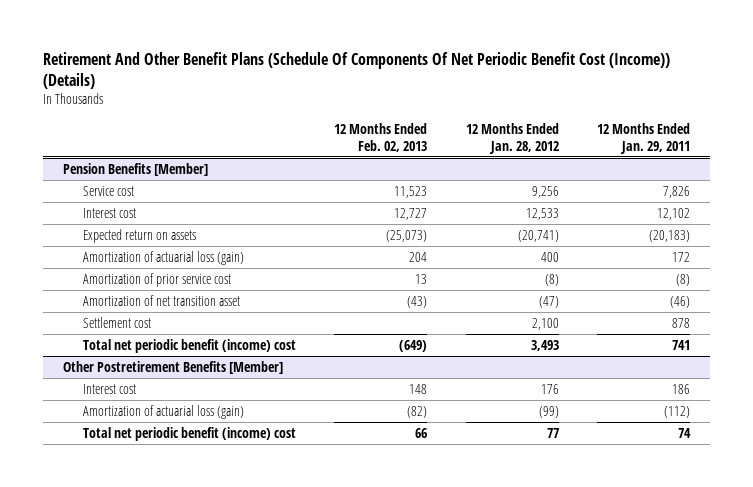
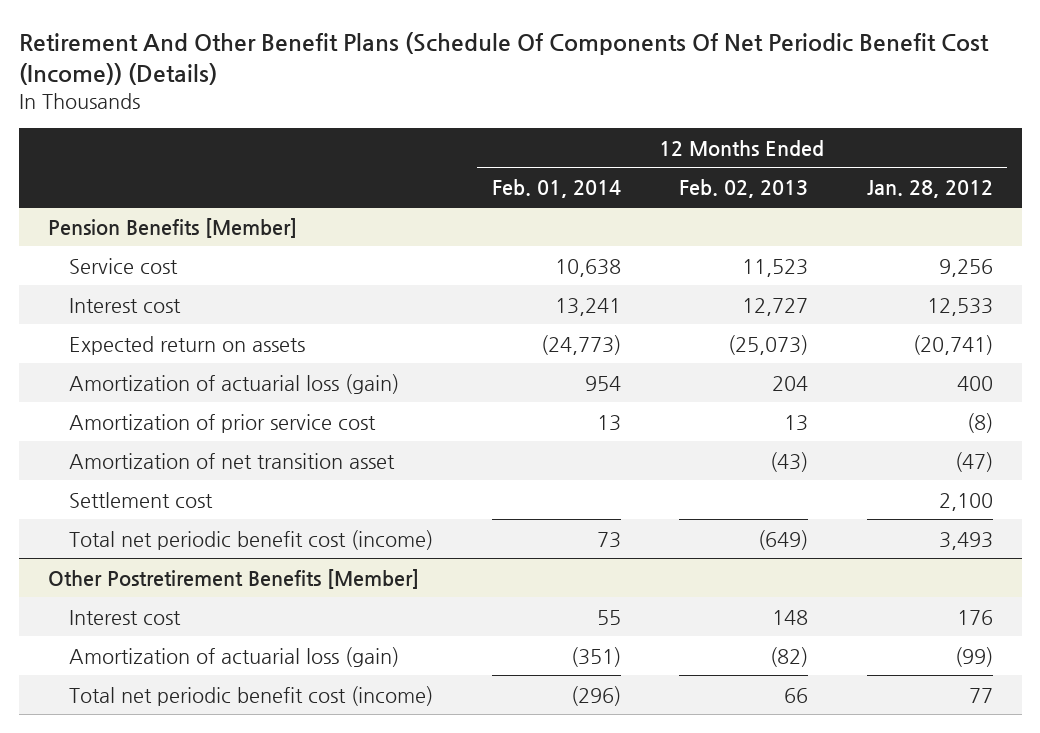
[597,122,691,154] 12 Months Ended Jan. 29, 2011 -> none
none -> [491,178,621,198] Feb. 01, 2014
[82,338,296,353] Total net periodic benefit (income) cost -> [69,529,434,550] Total net periodic benefit cost (income)
[82,426,296,441] Total net periodic benefit (income) cost -> [69,685,434,706] Total net periodic benefit cost (income)

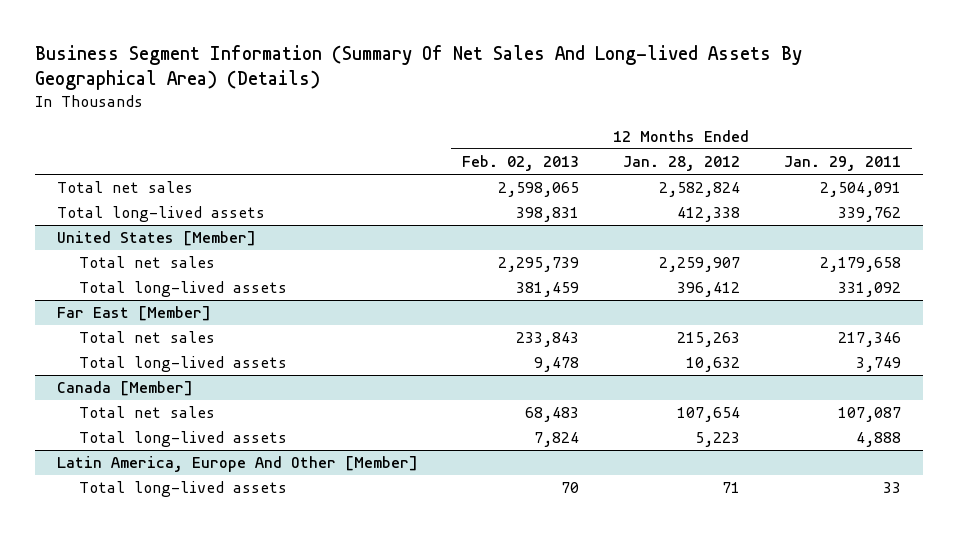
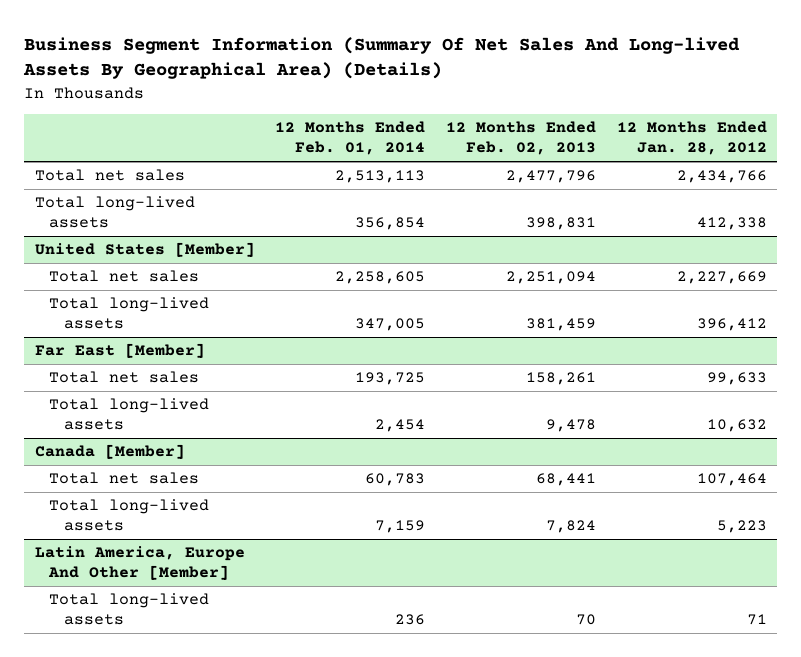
[784,156,902,172] Jan. 29, 2011 -> none
none -> [275,121,426,156] 12 Months Ended Feb. 01, 2014
[497,182,579,198] 2,598,065 -> [505,170,596,184] 2,477,796
[658,182,740,198] 2,582,824 -> [676,170,767,184] 2,434,766
[497,257,579,273] 2,295,739 -> [505,271,596,285] 2,251,094
[658,257,740,273] 2,259,907 -> [676,271,767,285] 2,227,669
[515,332,579,348] 233,843 -> [525,372,596,386] 158,261
[676,332,740,348] 215,263 -> [706,372,767,386] 99,633
[524,407,579,423] 68,483 -> [535,473,596,487] 68,441
[676,407,740,423] 107,654 -> [696,473,767,487] 107,464

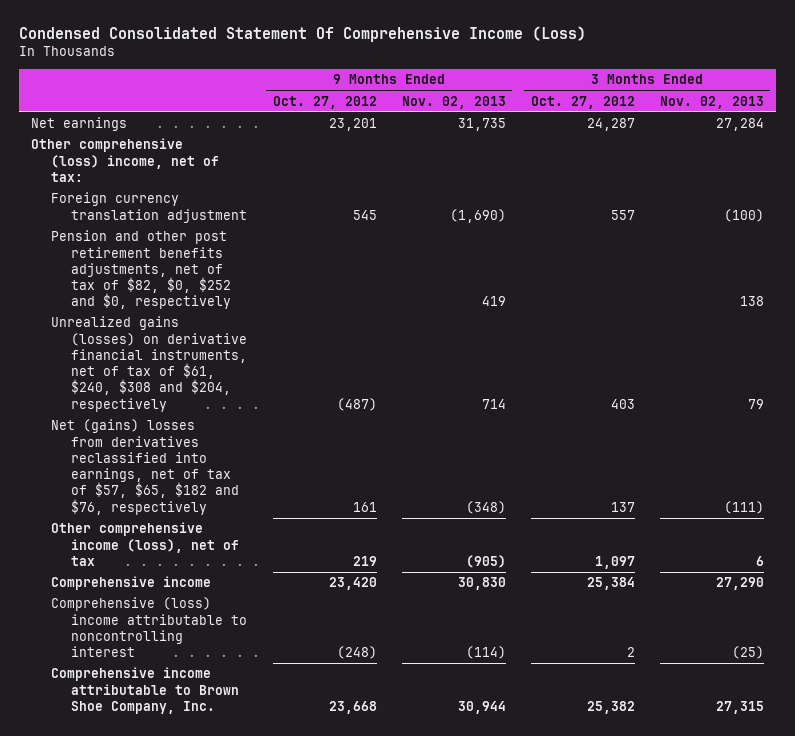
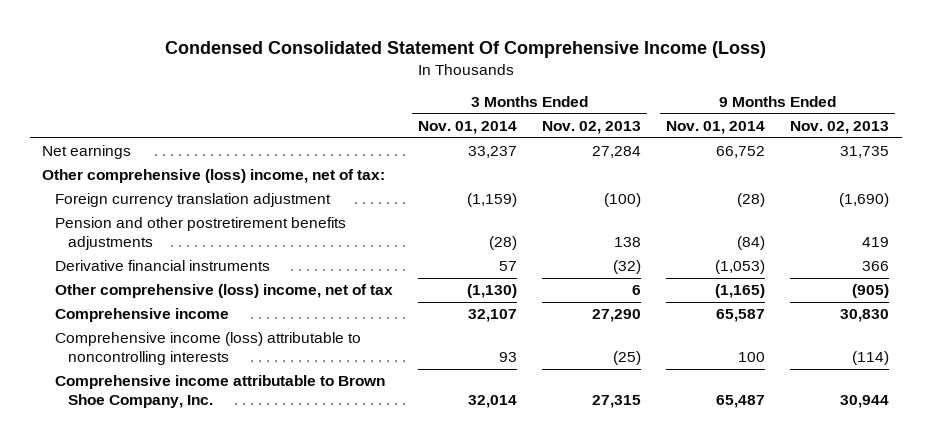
[272,95,377,109] Oct. 27, 2012 -> none
[530,95,635,109] Oct. 27, 2012 -> none
none -> [418,121,518,135] Nov. 01, 2014
none -> [666,121,766,135] Nov. 01, 2014
[51,316,248,412] Unrealized gains (losses) on derivative financial instruments, net of tax of $61, $240, $308 and $204, respectively -> none
[51,419,240,515] Net (gains) losses from derivatives reclassified into earnings, net of tax of $57, $65, $182 and $76, respectively -> none
[51,230,232,310] Pension and other post retirement benefits adjustments, net of tax of $82, $0, $252 and $0, respectively -> [55,217,347,251] Pension and other postretirement benefits adjustments
none -> [55,260,271,272] Derivative financial instruments
[51,522,240,566] Other comprehensive income (loss), net of tax -> [55,284,394,299] Other comprehensive (loss) income, net of tax
[51,597,248,658] Comprehensive (loss) income attributable to noncontrolling interest -> [55,332,362,366] Comprehensive income (loss) attributable to noncontrolling interests

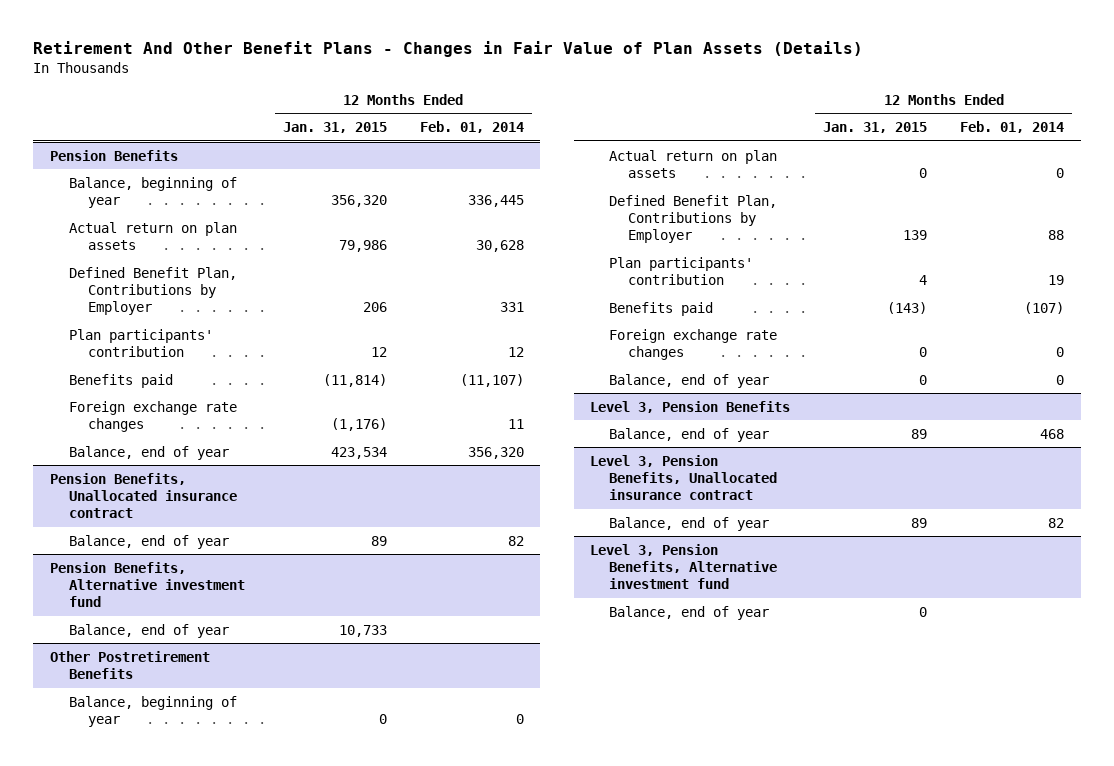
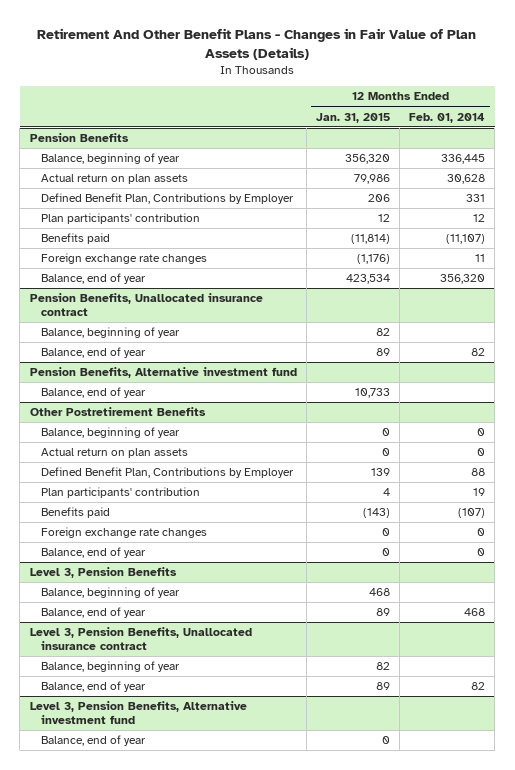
none -> [40,327,180,339] Balance, beginning of year
none -> [40,587,180,599] Balance, beginning of year
none -> [40,661,180,673] Balance, beginning of year

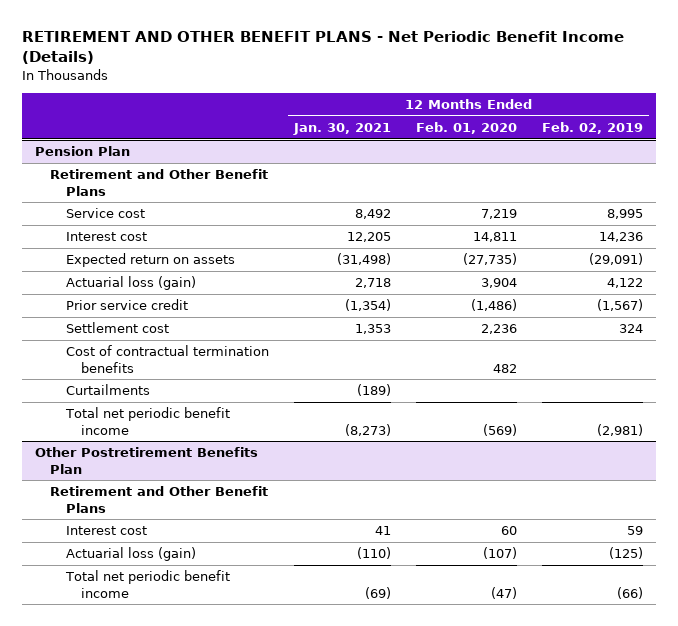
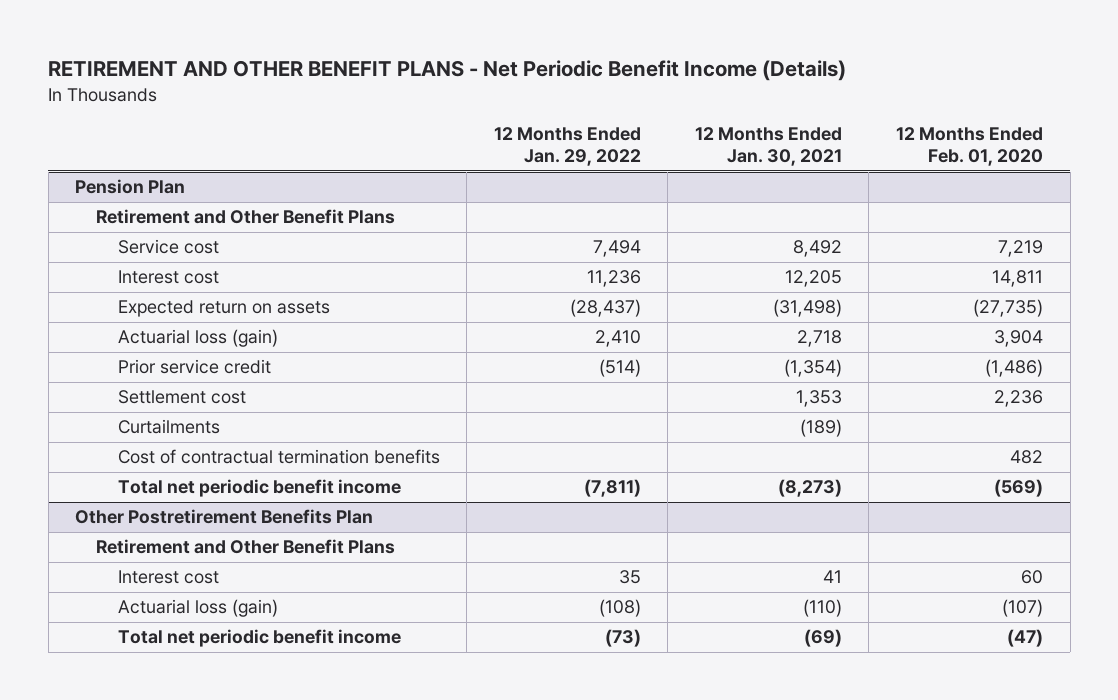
[542,121,644,134] Feb. 02, 2019 -> none
none -> [493,127,641,167] 12 Months Ended Jan. 29, 2022
[65,345,269,373] Cost of contractual termination benefits -> [117,449,440,465] Cost of contractual termination benefits

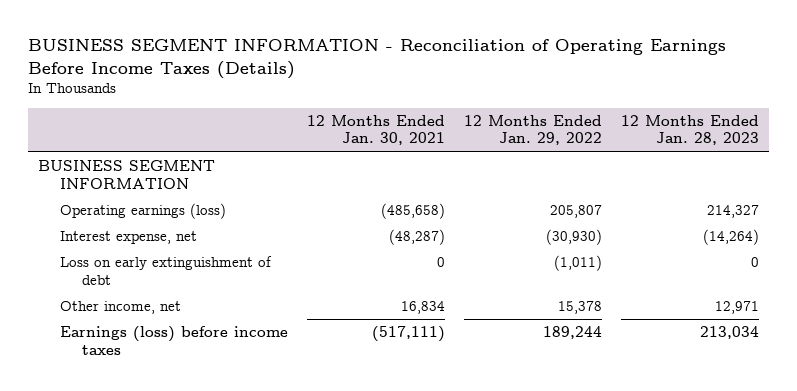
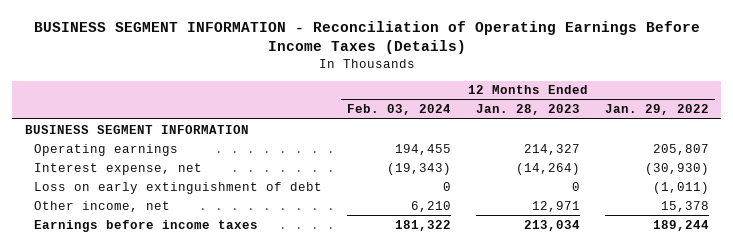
[307,114,446,146] 12 Months Ended Jan. 30, 2021 -> none
none -> [347,104,452,116] Feb. 03, 2024
[60,203,227,220] Operating earnings (loss) -> [34,143,179,156] Operating earnings
[60,326,289,355] Earnings (loss) before income taxes -> [34,219,259,232] Earnings before income taxes

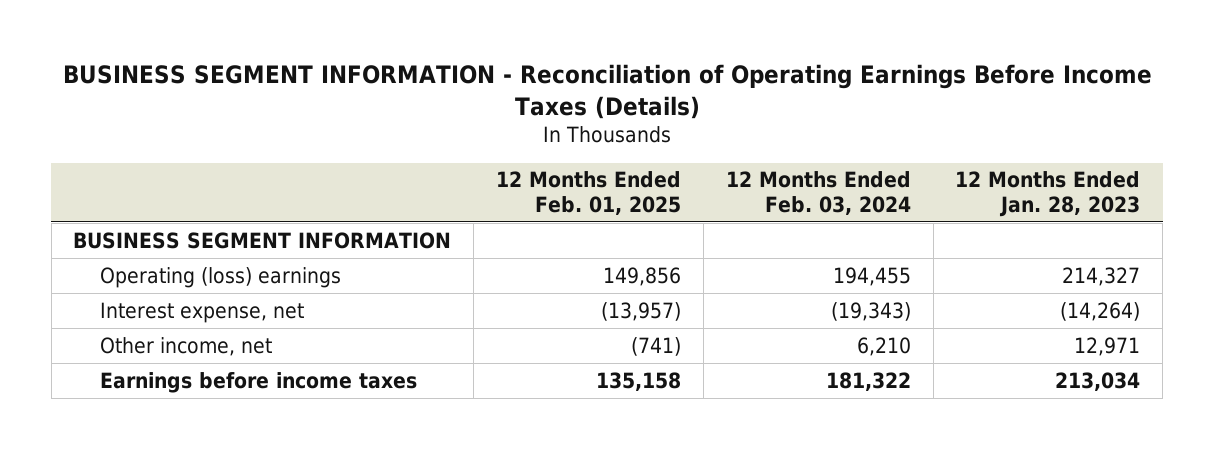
[604,104,709,116] Jan. 29, 2022 -> none
none -> [496,171,682,216] 12 Months Ended Feb. 01, 2025
[34,143,179,156] Operating earnings -> [99,266,341,288] Operating (loss) earnings
[34,181,323,194] Loss on early extinguishment of debt -> none

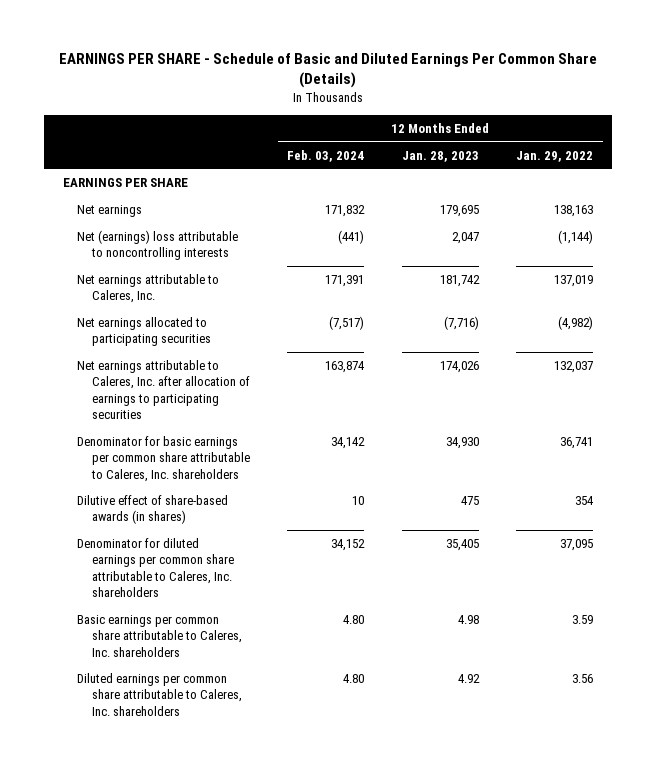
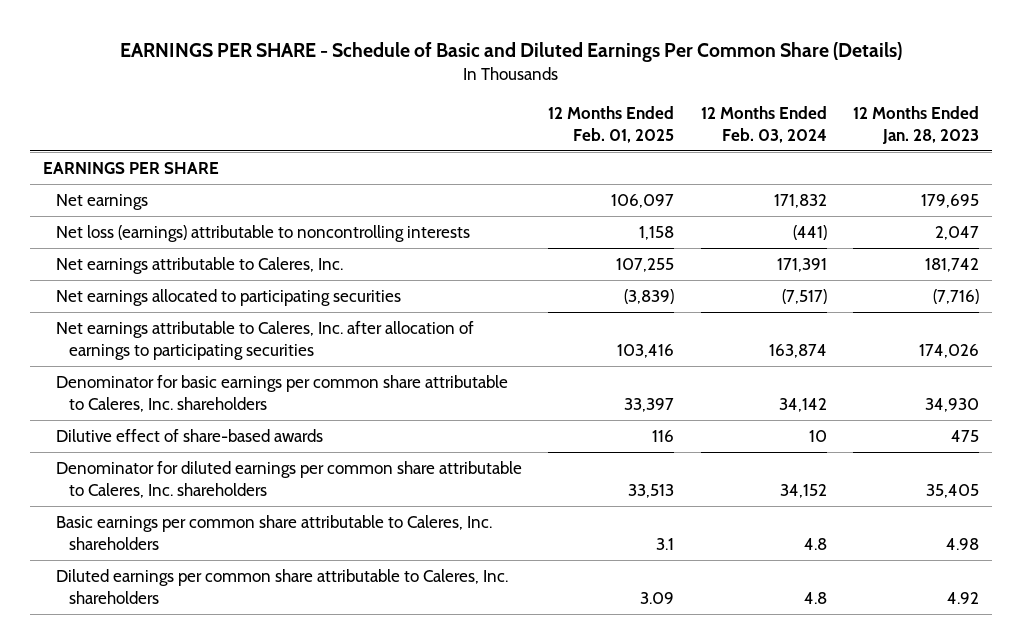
[516,150,594,162] Jan. 29, 2022 -> none
none -> [548,105,675,143] 12 Months Ended Feb. 01, 2025
[77,229,239,261] Net (earnings) loss attributable to noncontrolling interests -> [56,225,471,243] Net loss (earnings) attributable to noncontrolling interests
[77,494,229,525] Dilutive effect of share-based awards (in shares) -> [56,429,324,443] Dilutive effect of share-based awards
[343,614,365,624] 4.80 -> [803,537,827,550] 4.8
[343,673,365,683] 4.80 -> [803,591,827,604] 4.8

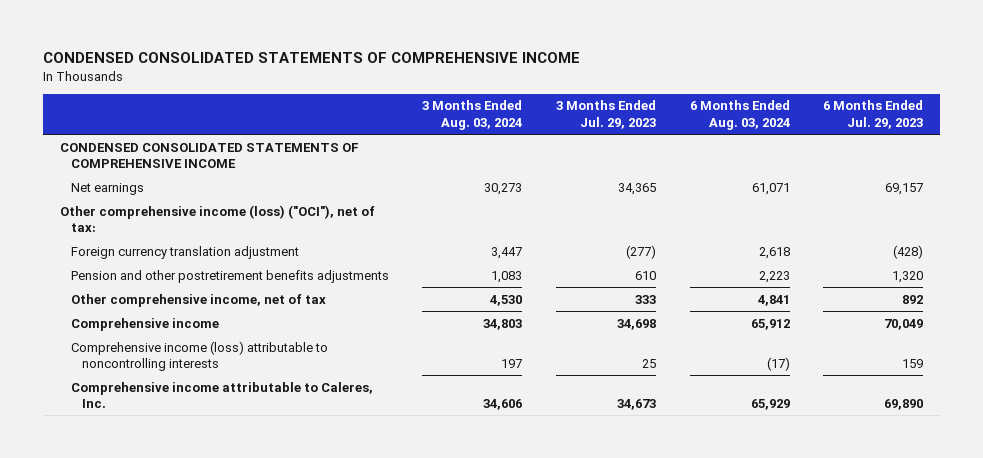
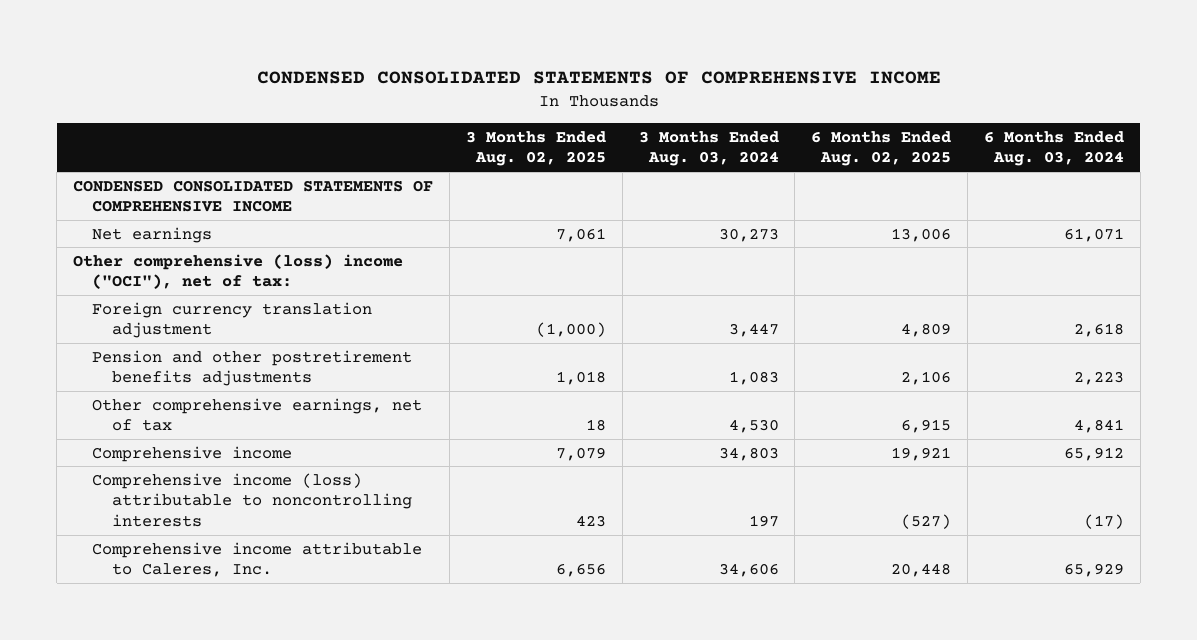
[556,100,657,129] 3 Months Ended Jul. 29, 2023 -> none
[823,100,924,129] 6 Months Ended Jul. 29, 2023 -> none
none -> [465,130,606,167] 3 Months Ended Aug. 02, 2025
none -> [811,130,952,167] 6 Months Ended Aug. 02, 2025
[60,204,376,233] Other comprehensive income (loss) ("OCI"), net of tax: -> [73,253,404,290] Other comprehensive (loss) income ("OCI"), net of tax:
[70,293,326,307] Other comprehensive income, net of tax -> [92,397,423,432] Other comprehensive earnings, net of tax

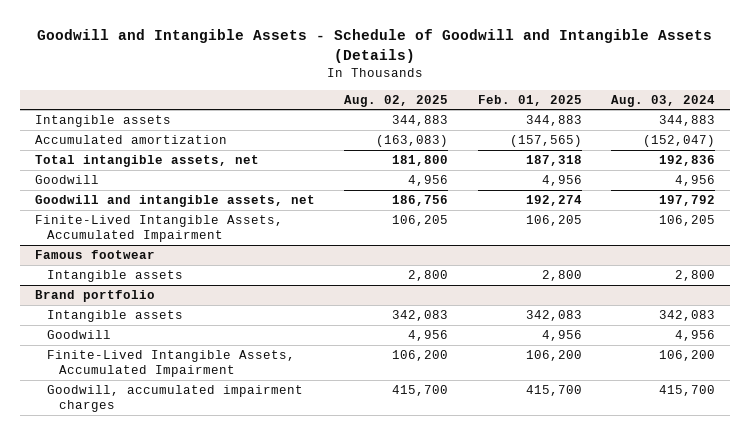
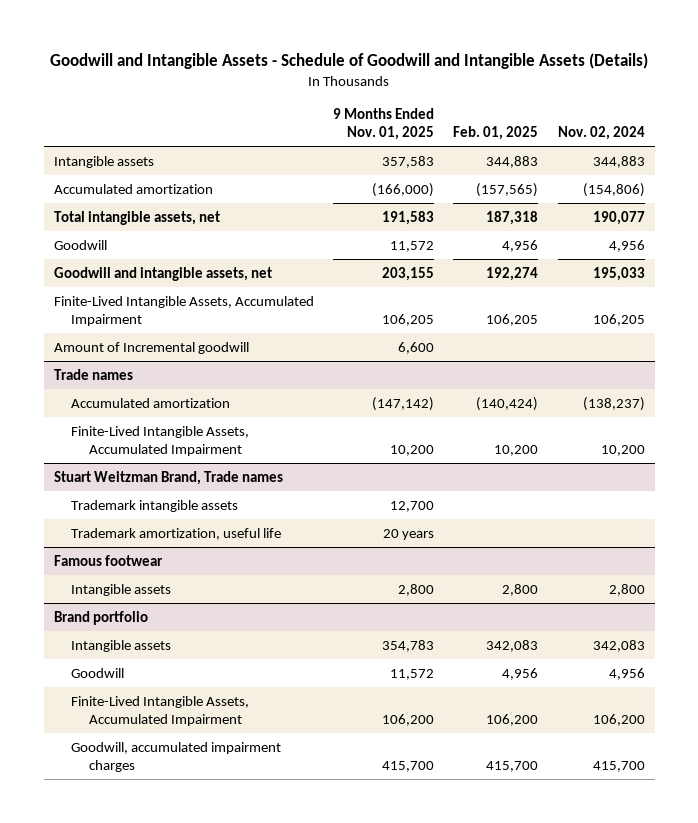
[344,94,449,107] Aug. 02, 2025 -> none
[611,94,716,107] Aug. 03, 2024 -> none
none -> [333,107,435,140] 9 Months Ended Nov. 01, 2025
none -> [557,125,645,140] Nov. 02, 2024
none -> [53,341,249,354] Amount of Incremental goodwill
none -> [53,368,133,380] Trade names
none -> [71,397,231,408] Accumulated amortization
none -> [71,425,250,456] Finite-Lived Intangible Assets, Accumulated Impairment
none -> [53,470,283,485] Stuart Weitzman Brand, Trade names
none -> [71,499,239,512] Trademark intangible assets
none -> [71,527,282,540] Trademark amortization, useful life

